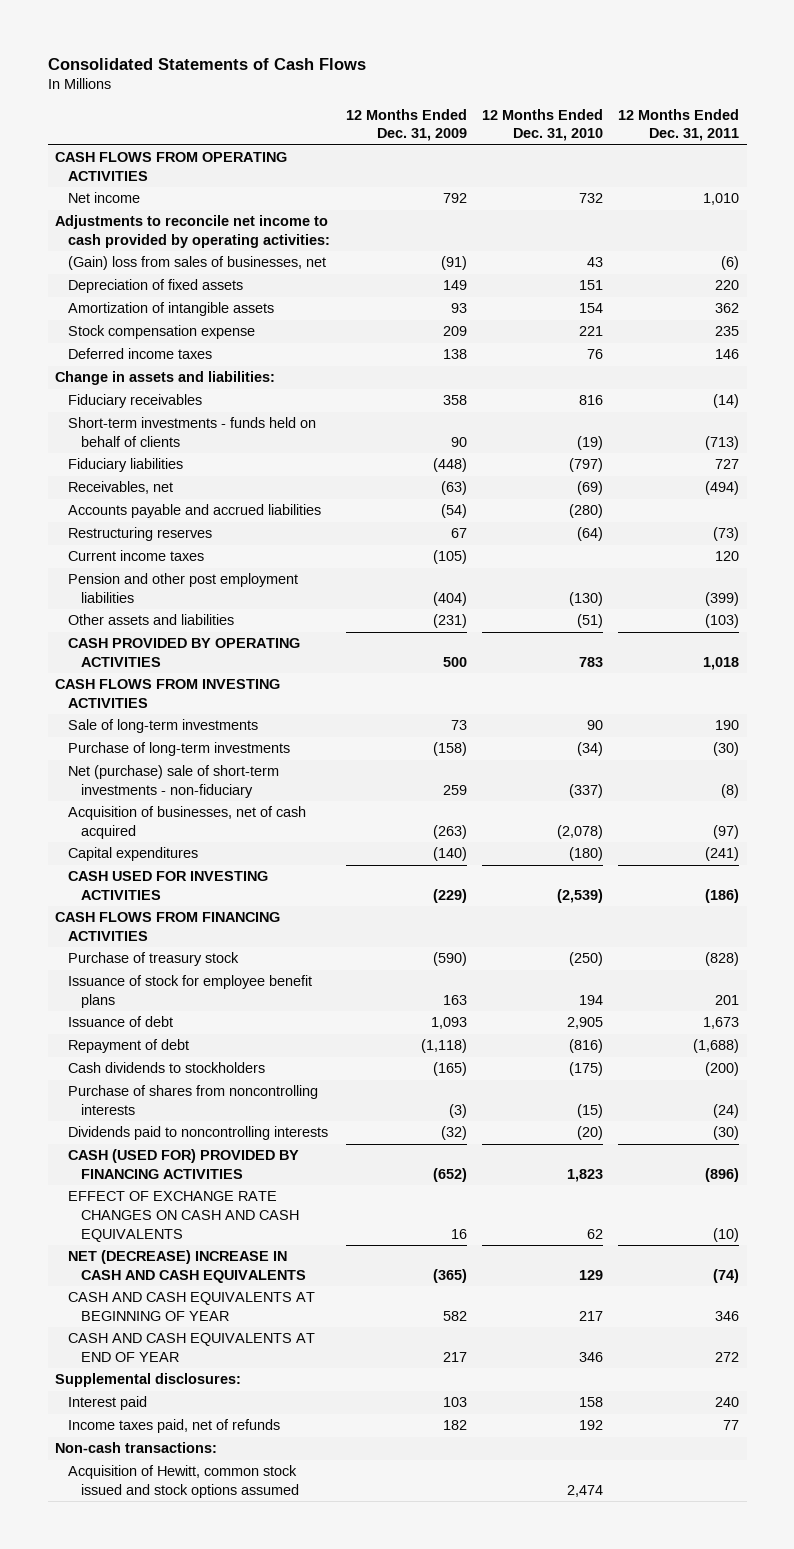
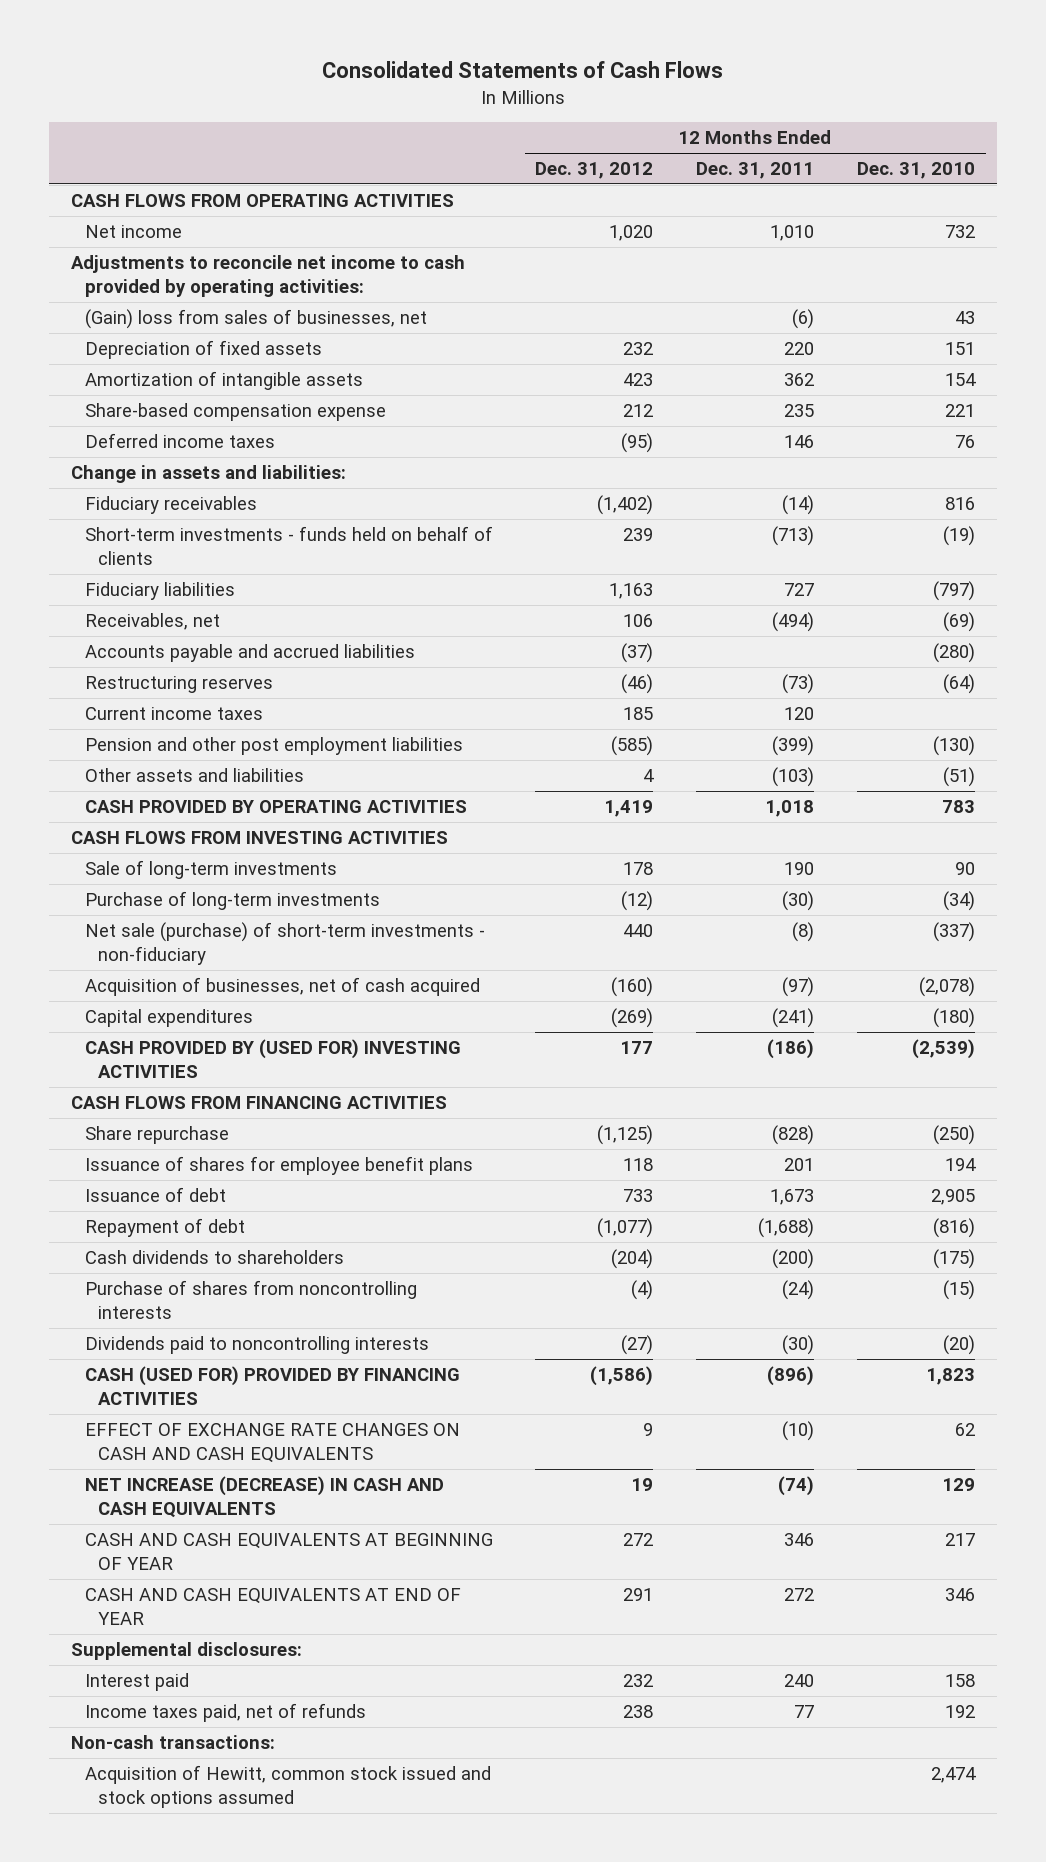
[345,108,467,142] 12 Months Ended Dec. 31, 2009 -> none
none -> [535,162,654,180] Dec. 31, 2012
[68,325,256,340] Stock compensation expense -> [84,403,386,422] Share-based compensation expense
[68,765,280,798] Net (purchase) sale of short-term investments - non-fiduciary -> [84,922,485,965] Net sale (purchase) of short-term investments - non-fiduciary
[68,871,269,900] CASH USED FOR INVESTING ACTIVITIES -> [84,1039,461,1078] CASH PROVIDED BY (USED FOR) INVESTING ACTIVITIES
[68,952,240,967] Purchase of treasury stock -> [84,1126,229,1145] Share repurchase
[68,975,313,1008] Issuance of stock for employee benefit plans -> [84,1156,473,1176] Issuance of shares for employee benefit plans
[68,1062,266,1074] Cash dividends to stockholders -> [84,1250,344,1265] Cash dividends to shareholders
[68,1250,307,1283] NET (DECREASE) INCREASE IN CASH AND CASH EQUIVALENTS -> [84,1476,444,1518] NET INCREASE (DECREASE) IN CASH AND CASH EQUIVALENTS

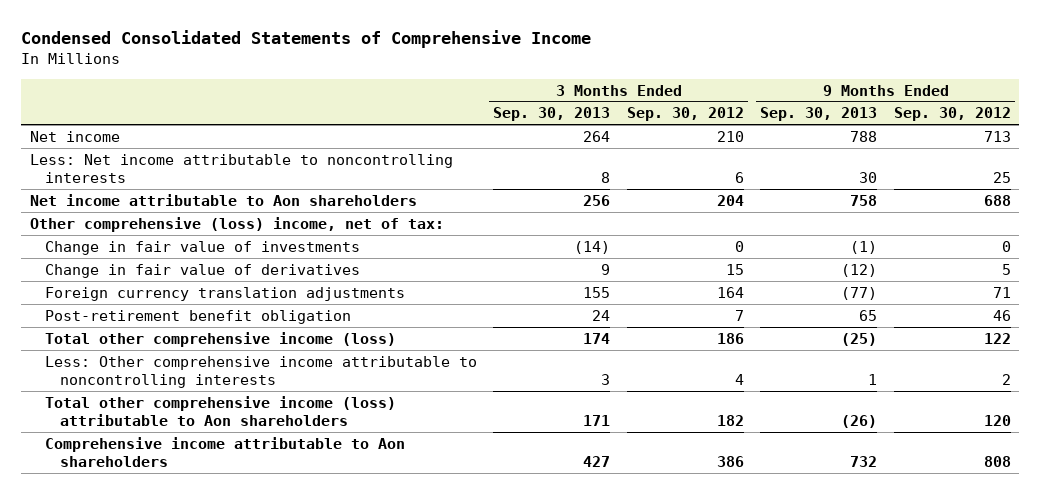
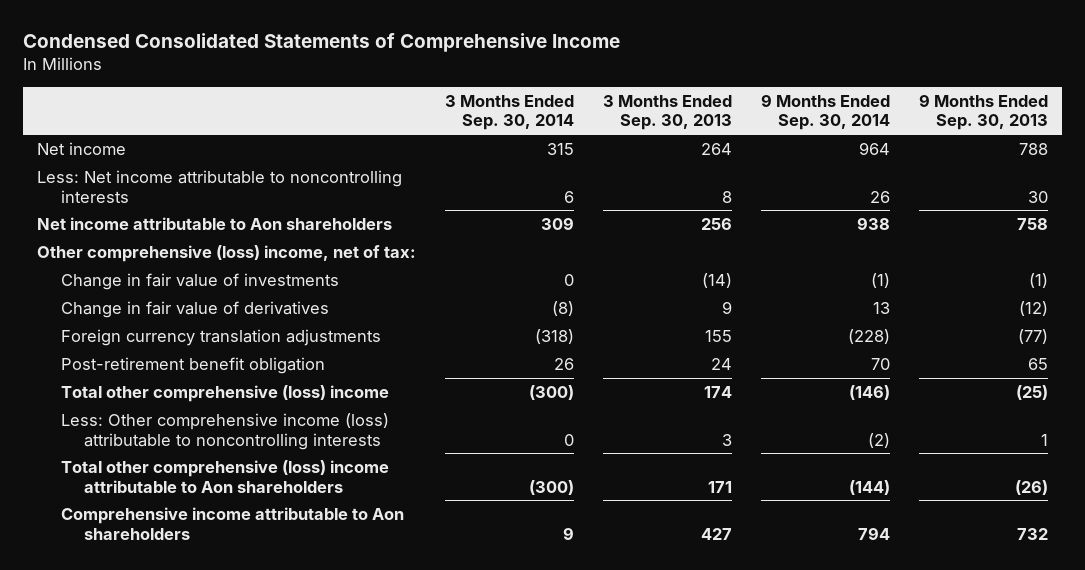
[626,107,744,122] Sep. 30, 2012 -> none
[893,107,1011,122] Sep. 30, 2012 -> none
none -> [445,94,575,131] 3 Months Ended Sep. 30, 2014
none -> [761,93,891,131] 9 Months Ended Sep. 30, 2014
[44,331,396,347] Total other comprehensive income (loss) -> [60,384,389,402] Total other comprehensive (loss) income
[44,355,477,388] Less: Other comprehensive income attributable to noncontrolling interests -> [60,412,389,450] Less: Other comprehensive income (loss) attributable to noncontrolling interests
[44,395,396,426] Total other comprehensive income (loss) attributable to Aon shareholders -> [60,459,389,493] Total other comprehensive (loss) income attributable to Aon shareholders

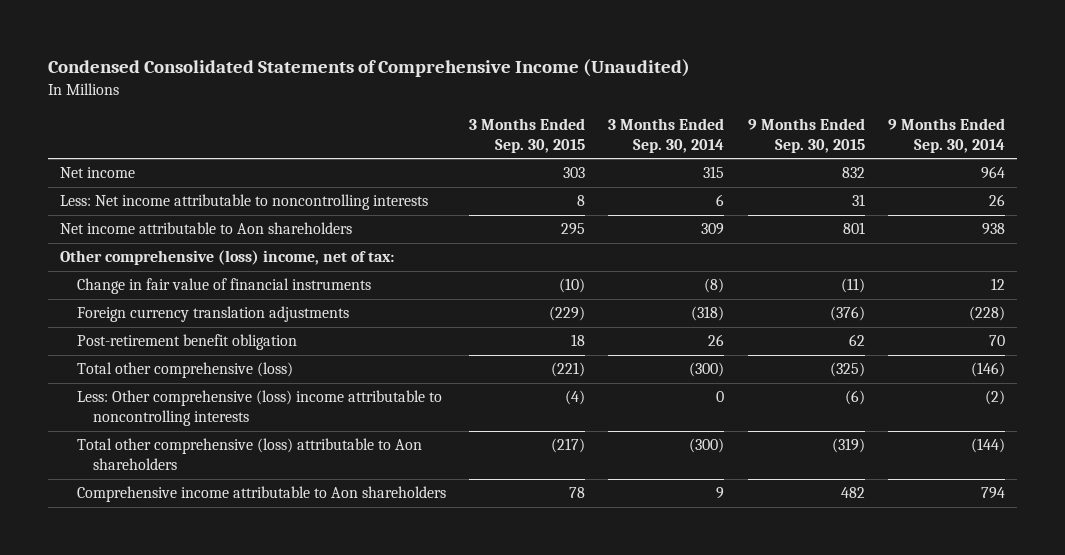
[22,33,620,53] Condensed Consolidated Statements of Comprehensive Income -> [48,59,691,78] Condensed Consolidated Statements of Comprehensive Income (Unaudited)
[603,94,733,131] 3 Months Ended Sep. 30, 2013 -> none
[918,93,1048,131] 9 Months Ended Sep. 30, 2013 -> none
none -> [469,117,586,153] 3 Months Ended Sep. 30, 2015
none -> [747,117,865,153] 9 Months Ended Sep. 30, 2015
[60,300,329,318] Change in fair value of derivatives -> none
[60,272,339,290] Change in fair value of investments -> [76,278,371,295] Change in fair value of financial instruments
[564,273,575,286] 0 -> [704,278,725,294] (8)
[871,272,891,288] (1) -> [991,278,1006,291] 12
[60,384,389,402] Total other comprehensive (loss) income -> [76,362,293,379] Total other comprehensive (loss)
[60,412,389,450] Less: Other comprehensive income (loss) attributable to noncontrolling interests -> [76,390,442,427] Less: Other comprehensive (loss) income attributable to noncontrolling interests
[60,459,389,493] Total other comprehensive (loss) income attributable to Aon shareholders -> [76,438,422,471] Total other comprehensive (loss) attributable to Aon shareholders

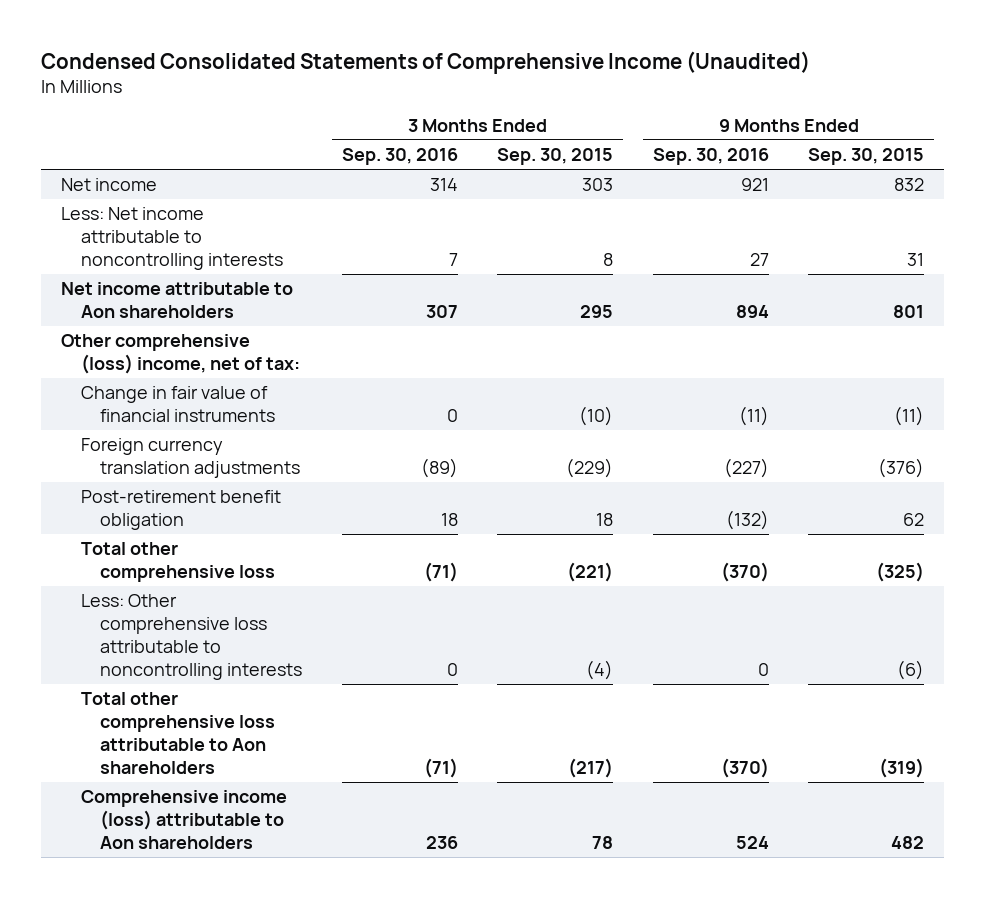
[608,117,725,153] 3 Months Ended Sep. 30, 2014 -> none
[888,117,1006,153] 9 Months Ended Sep. 30, 2014 -> none
none -> [341,147,458,165] Sep. 30, 2016
none -> [652,147,769,165] Sep. 30, 2016
[76,362,293,379] Total other comprehensive (loss) -> [80,542,276,582] Total other comprehensive loss
[76,390,442,427] Less: Other comprehensive (loss) income attributable to noncontrolling interests -> [80,594,303,680] Less: Other comprehensive loss attributable to noncontrolling interests
[76,438,422,471] Total other comprehensive (loss) attributable to Aon shareholders -> [80,692,276,774] Total other comprehensive loss attributable to Aon shareholders
[76,486,446,503] Comprehensive income attributable to Aon shareholders -> [80,790,287,849] Comprehensive income (loss) attributable to Aon shareholders

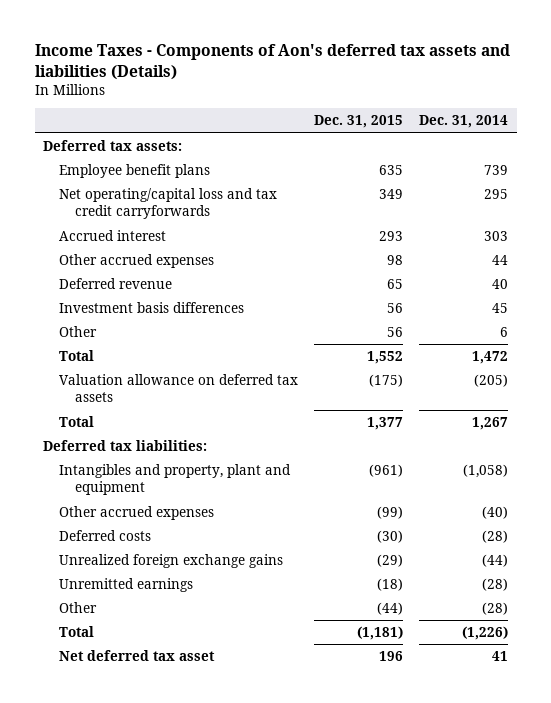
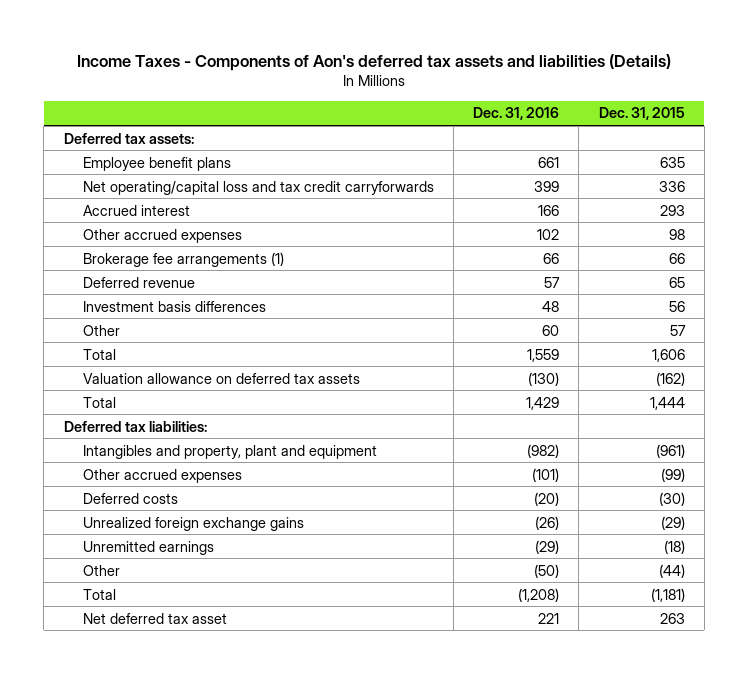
[419,115,509,129] Dec. 31, 2014 -> none
none -> [473,107,560,121] Dec. 31, 2016
[379,189,404,200] 349 -> [658,180,685,192] 336
none -> [82,251,284,267] Brokerage fee arrangements (1)
[387,327,404,338] 56 -> [669,324,686,336] 57
[367,351,404,365] 1,552 -> [651,348,685,362] 1,606
[369,374,404,388] (175) -> [655,371,685,386] (162)
[367,417,404,431] 1,377 -> [649,396,685,410] 1,444
[379,651,404,662] 196 -> [659,612,685,624] 263

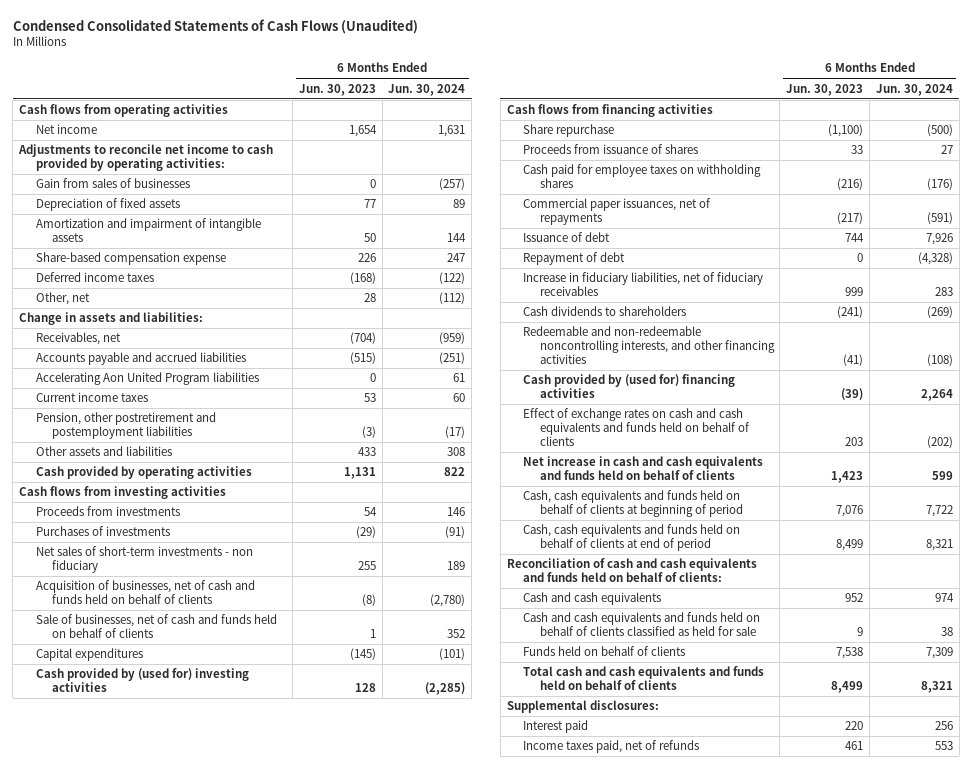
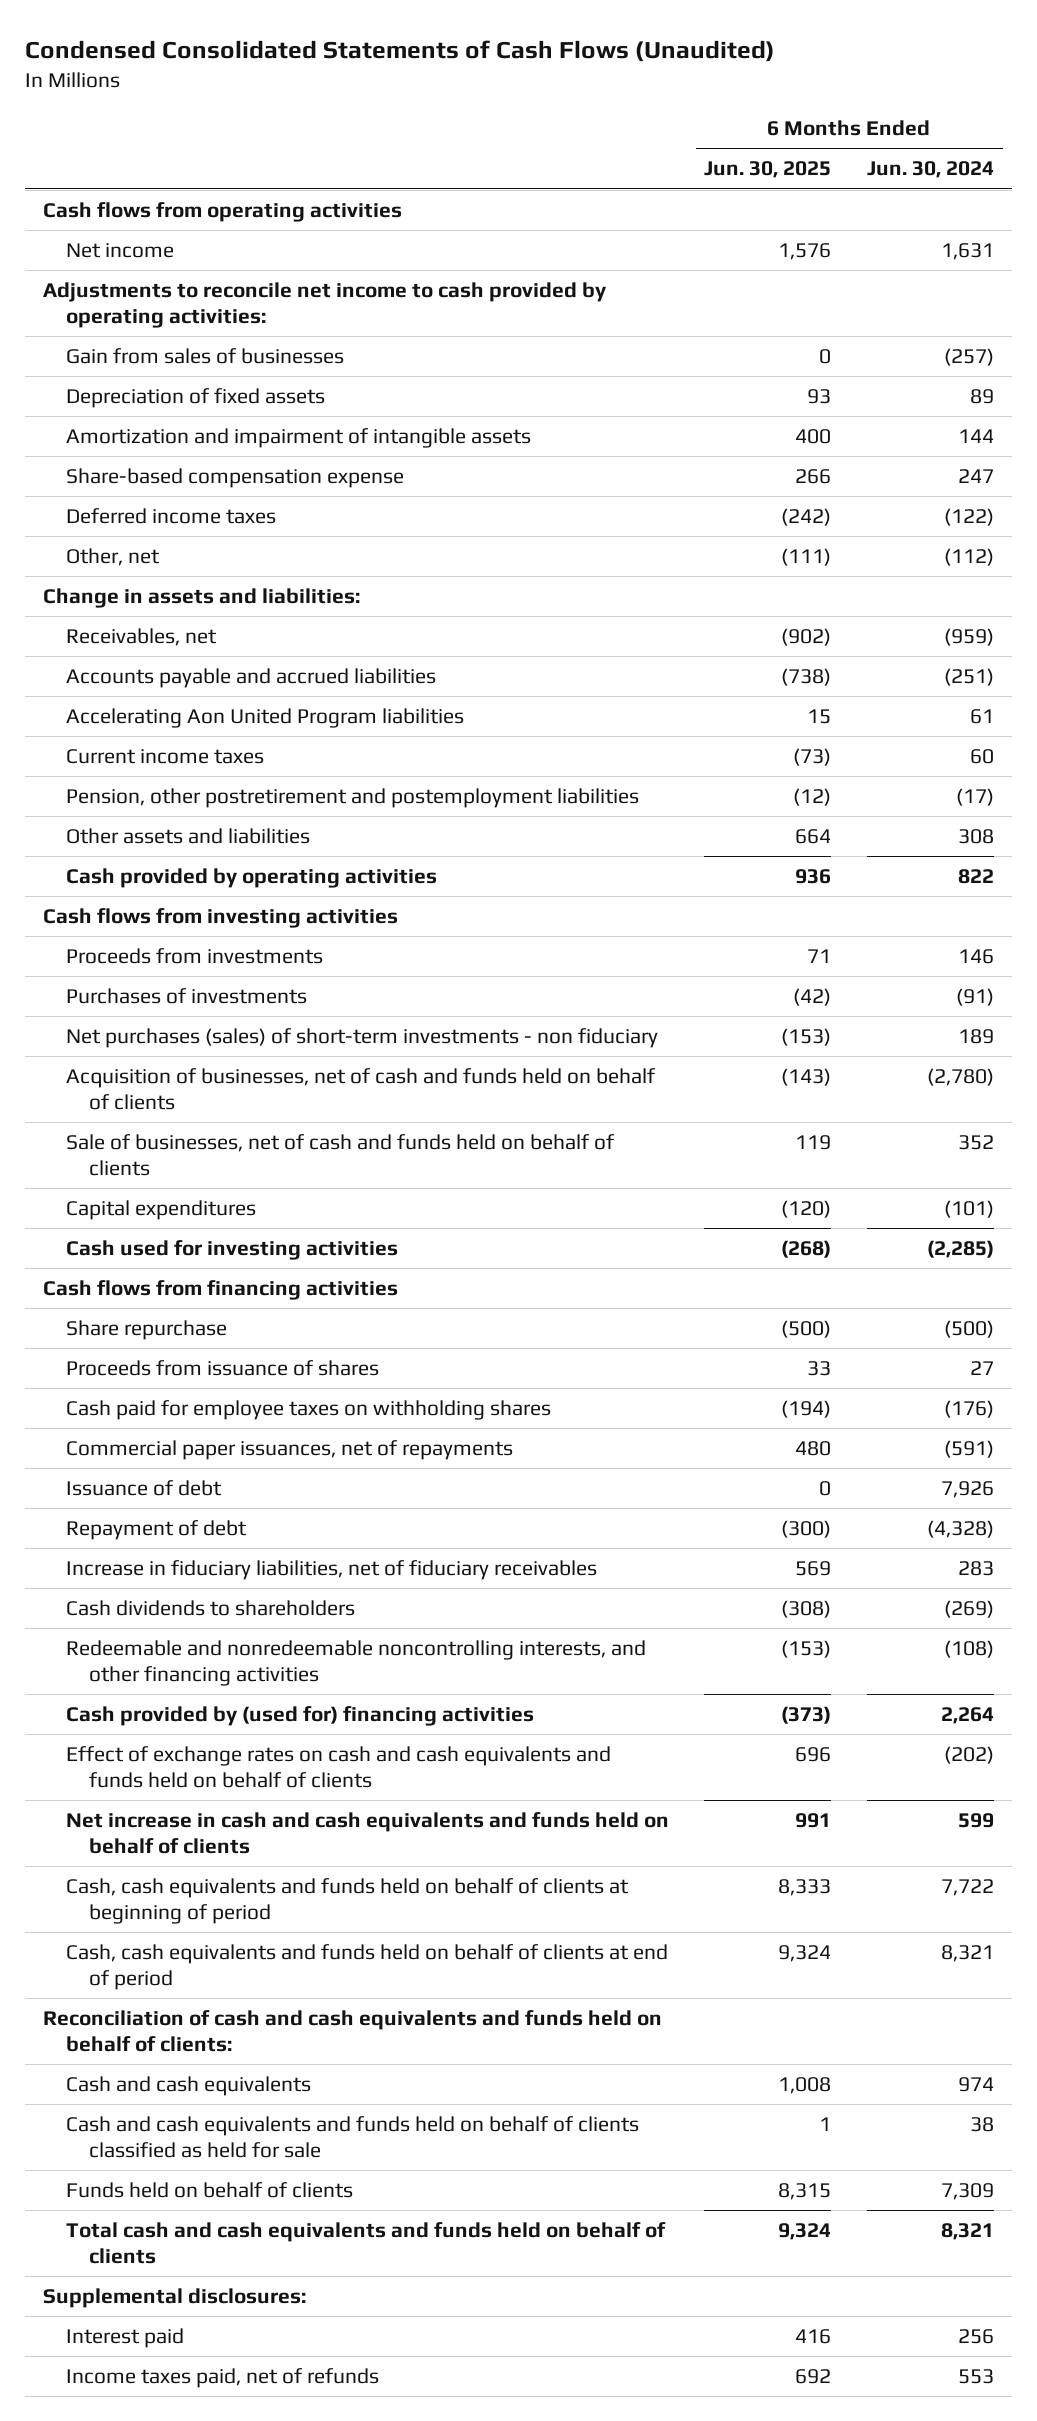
[298,83,376,96] Jun. 30, 2023 -> none
none -> [704,161,832,179] Jun. 30, 2025
[35,546,253,574] Net sales of short-term investments - non fiduciary -> [66,1028,659,1049] Net purchases (sales) of short-term investments - non fiduciary
[35,668,249,693] Cash provided by (used for) investing activities -> [66,1240,399,1261] Cash used for investing activities
[523,326,775,365] Redeemable and non-redeemable noncontrolling interests, and other financing activities -> [66,1640,647,1687] Redeemable and nonredeemable noncontrolling interests, and other financing activities

